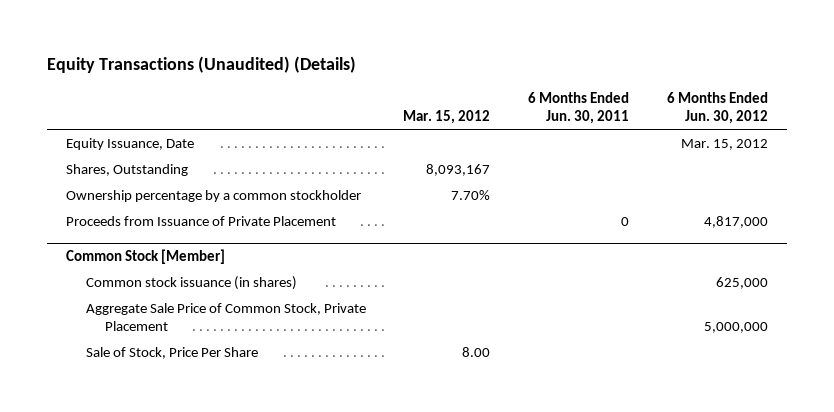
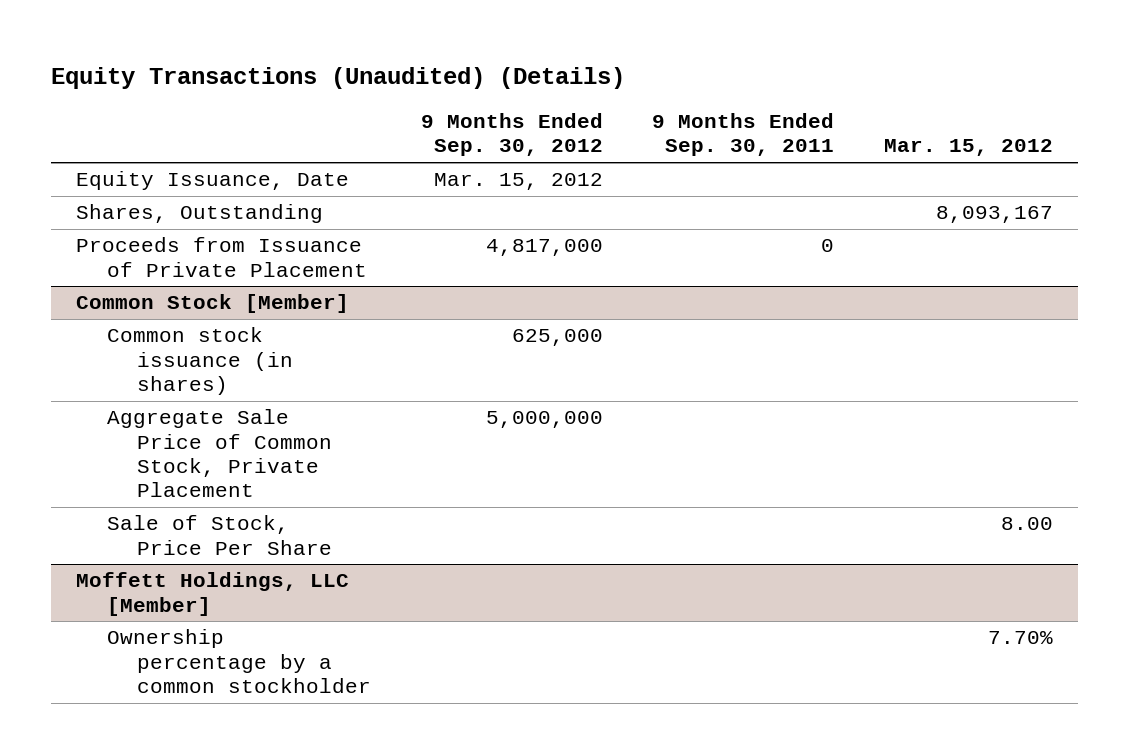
[528,92,630,125] 6 Months Ended Jun. 30, 2011 -> none
[666,92,768,125] 6 Months Ended Jun. 30, 2012 -> none
none -> [420,113,603,157] 9 Months Ended Sep. 30, 2012
none -> [652,113,835,157] 9 Months Ended Sep. 30, 2011
[66,189,362,202] Ownership percentage by a common stockholder -> none
none -> [76,572,350,616] Moffett Holdings, LLC [Member]
none -> [106,629,372,693] Ownership percentage by a common stockholder

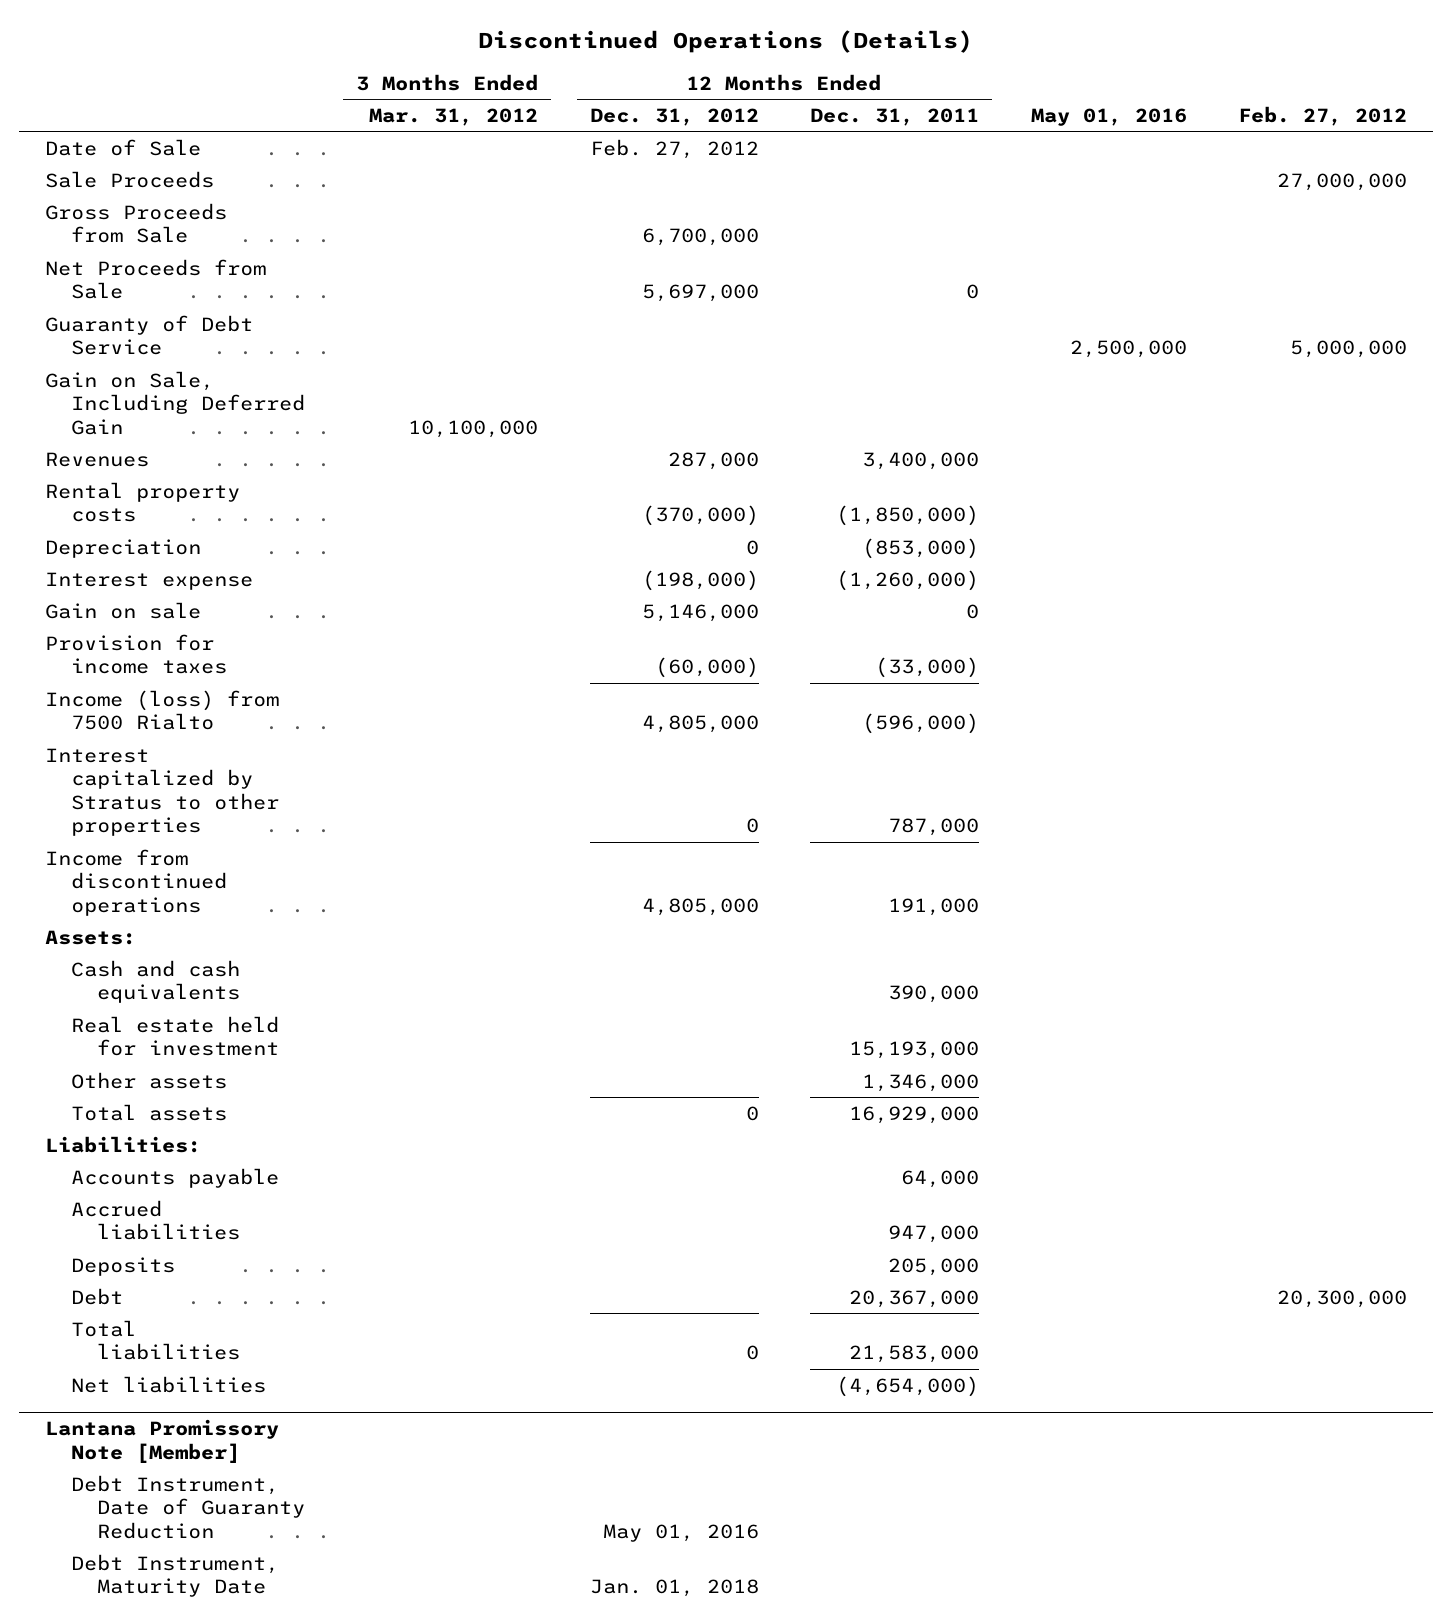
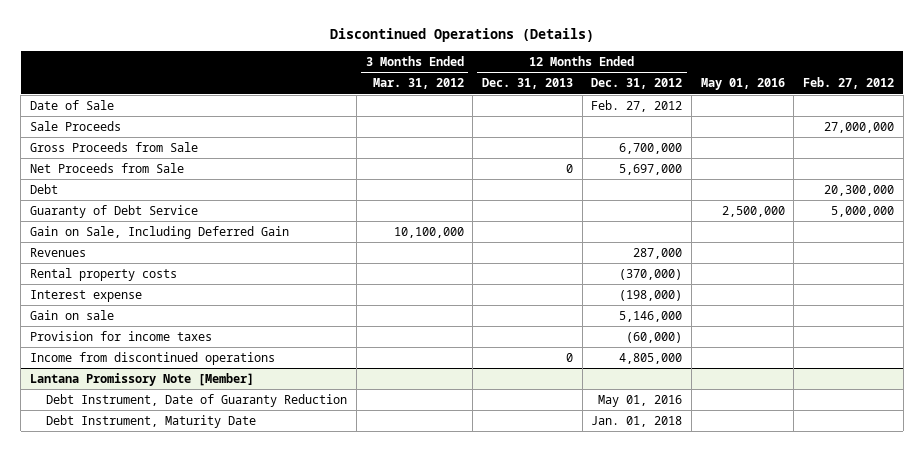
[810,107,980,126] Dec. 31, 2011 -> none
none -> [481,78,573,90] Dec. 31, 2013
[70,1287,123,1305] Debt -> [30,183,59,194] Debt
[44,538,201,558] Depreciation -> none
[44,689,279,731] Income (loss) from 7500 Rialto -> none
[44,747,279,837] Interest capitalized by Stratus to other properties -> none
[44,929,136,945] Assets: -> none
[70,959,240,1004] Cash and cash equivalents -> none
[70,1015,279,1057] Real estate held for investment -> none
[70,1071,227,1089] Other assets -> none
[70,1103,227,1121] Total assets -> none
[44,1135,201,1153] Liabilities: -> none
[70,1167,279,1188] Accounts payable -> none
[70,1199,240,1241] Accrued liabilities -> none
[70,1256,175,1276] Deposits -> none
[70,1319,240,1361] Total liabilities -> none
[70,1375,266,1393] Net liabilities -> none

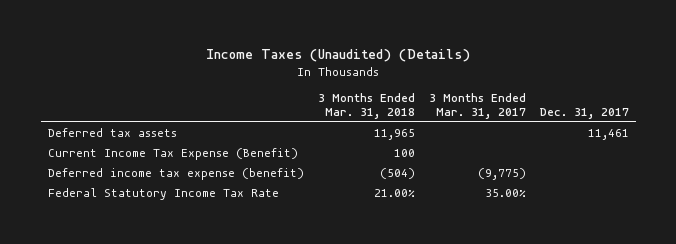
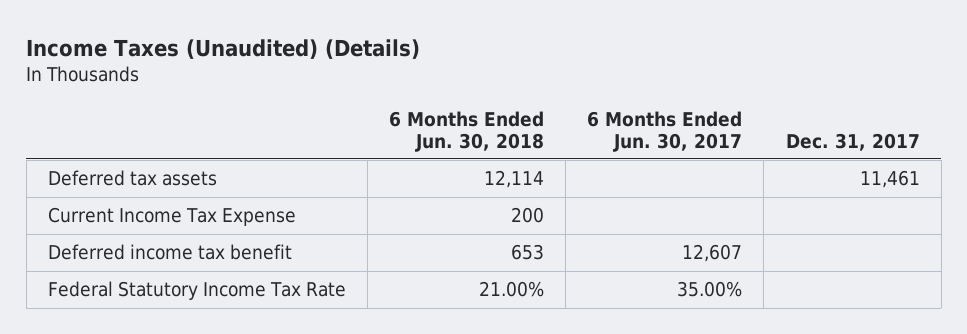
[317,92,415,120] 3 Months Ended Mar. 31, 2018 -> none
[428,92,526,120] 3 Months Ended Mar. 31, 2017 -> none
none -> [389,110,545,152] 6 Months Ended Jun. 30, 2018
none -> [587,110,743,152] 6 Months Ended Jun. 30, 2017
[47,147,298,160] Current Income Tax Expense (Benefit) -> [47,207,296,227] Current Income Tax Expense
[47,167,304,180] Deferred income tax expense (benefit) -> [47,244,292,261] Deferred income tax benefit

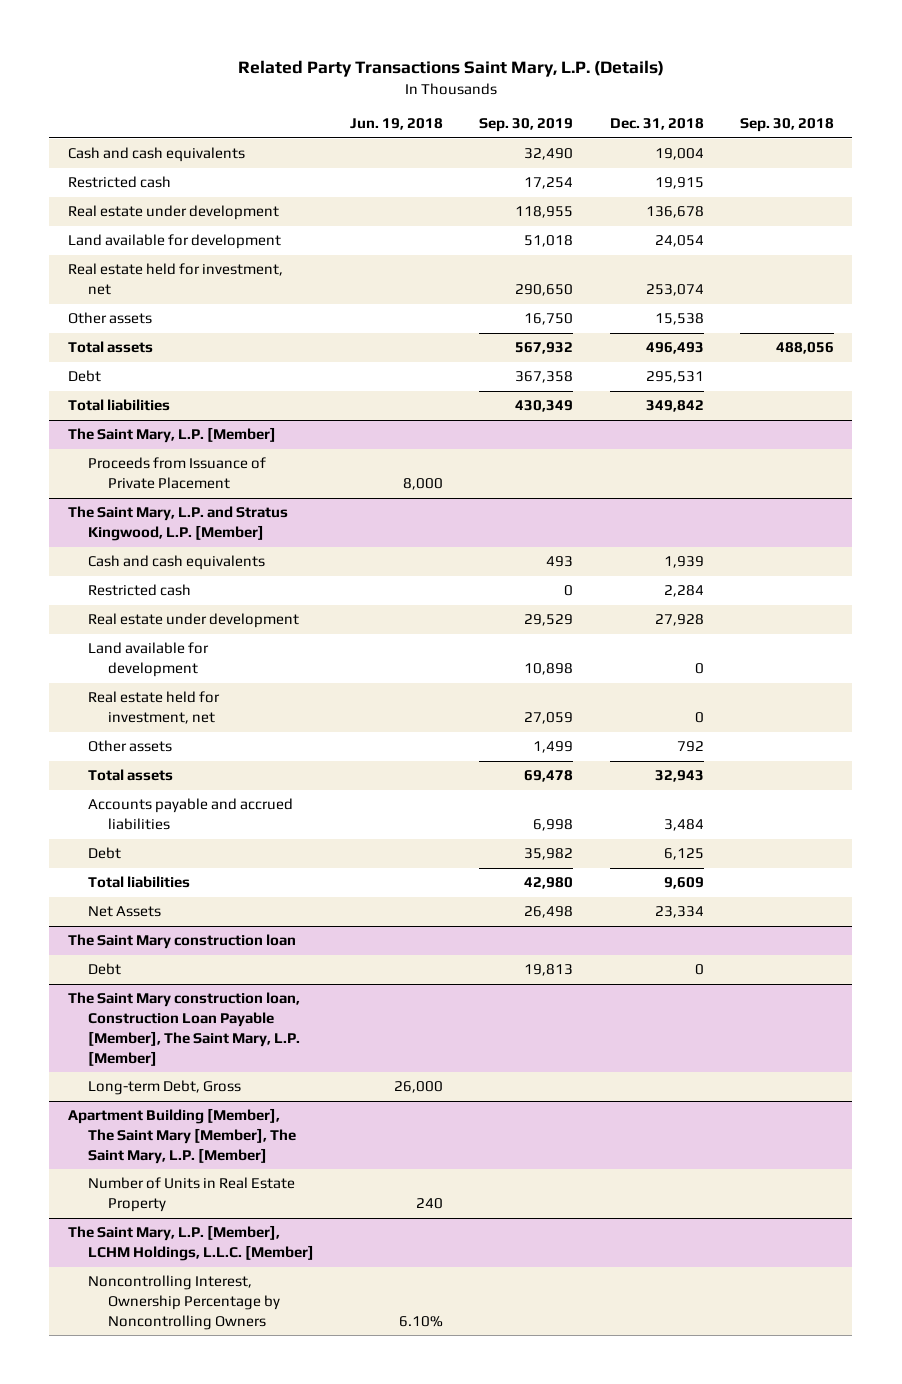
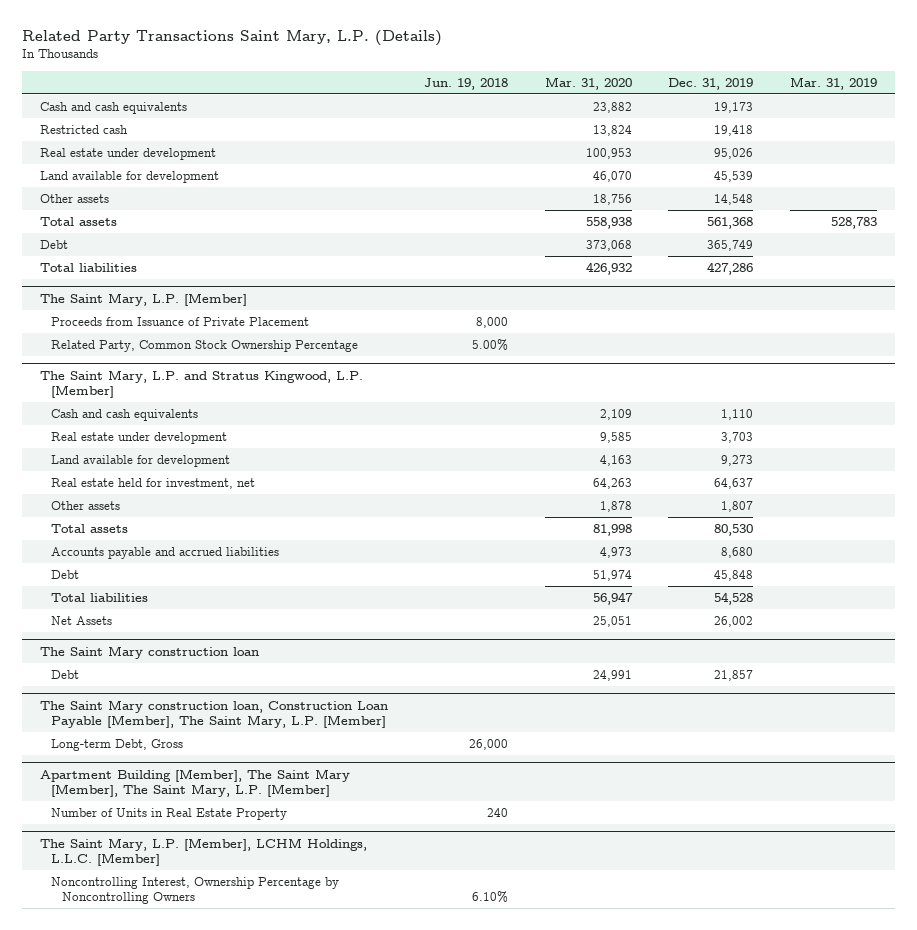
[479,118,574,133] Sep. 30, 2019 -> none
[609,118,704,131] Dec. 31, 2018 -> none
[740,118,835,133] Sep. 30, 2018 -> none
none -> [544,76,632,90] Mar. 31, 2020
none -> [668,77,754,90] Dec. 31, 2019
none -> [790,76,878,90] Mar. 31, 2019
[67,263,283,296] Real estate held for investment, net -> none
none -> [50,339,358,352] Related Party, Common Stock Ownership Percentage
[87,584,191,597] Restricted cash -> none

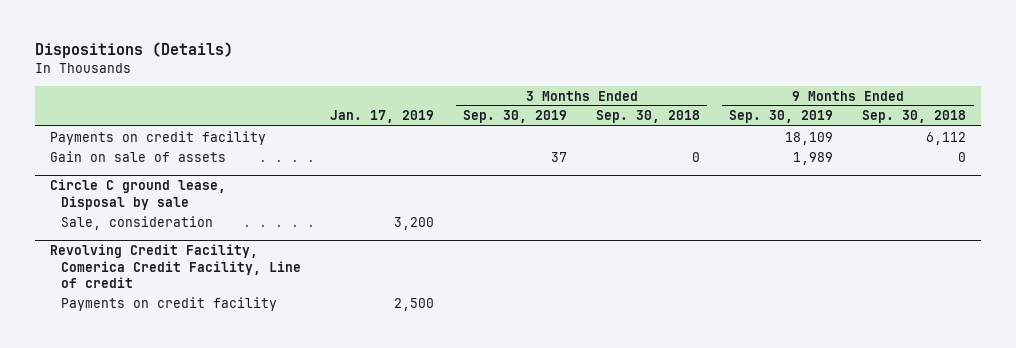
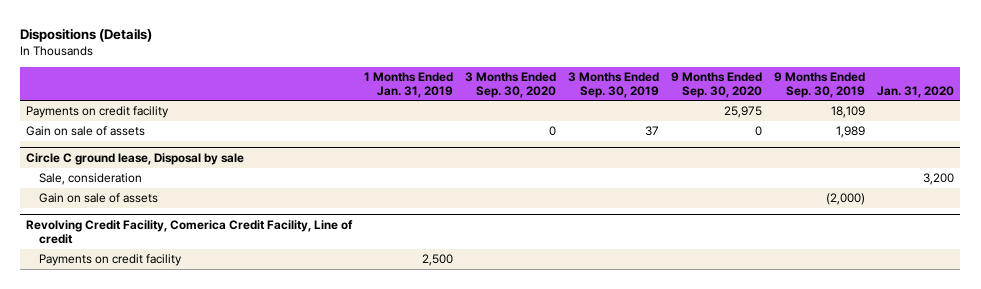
[329,110,434,124] Jan. 17, 2019 -> none
[596,110,701,124] Sep. 30, 2018 -> none
[862,110,967,124] Sep. 30, 2018 -> none
none -> [364,71,454,98] 1 Months Ended Jan. 31, 2019
none -> [465,71,557,98] 3 Months Ended Sep. 30, 2020
none -> [671,71,763,98] 9 Months Ended Sep. 30, 2020
none -> [877,85,955,98] Jan. 31, 2020
none -> [39,193,159,204] Gain on sale of assets

